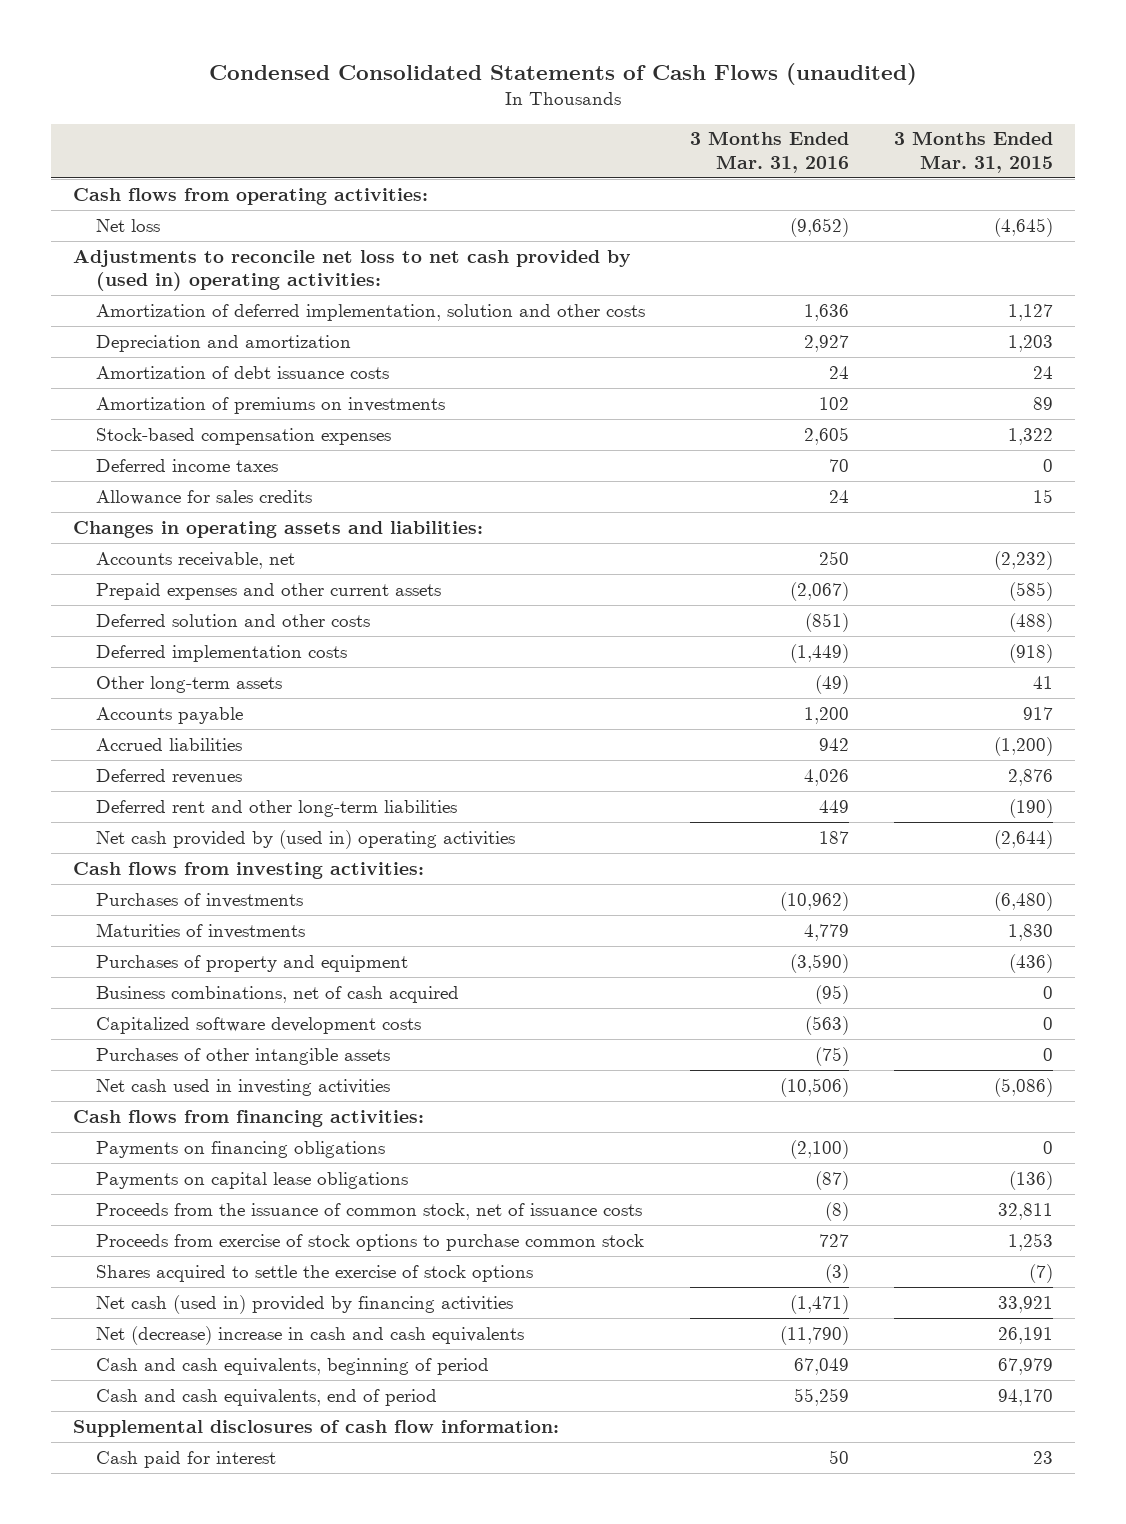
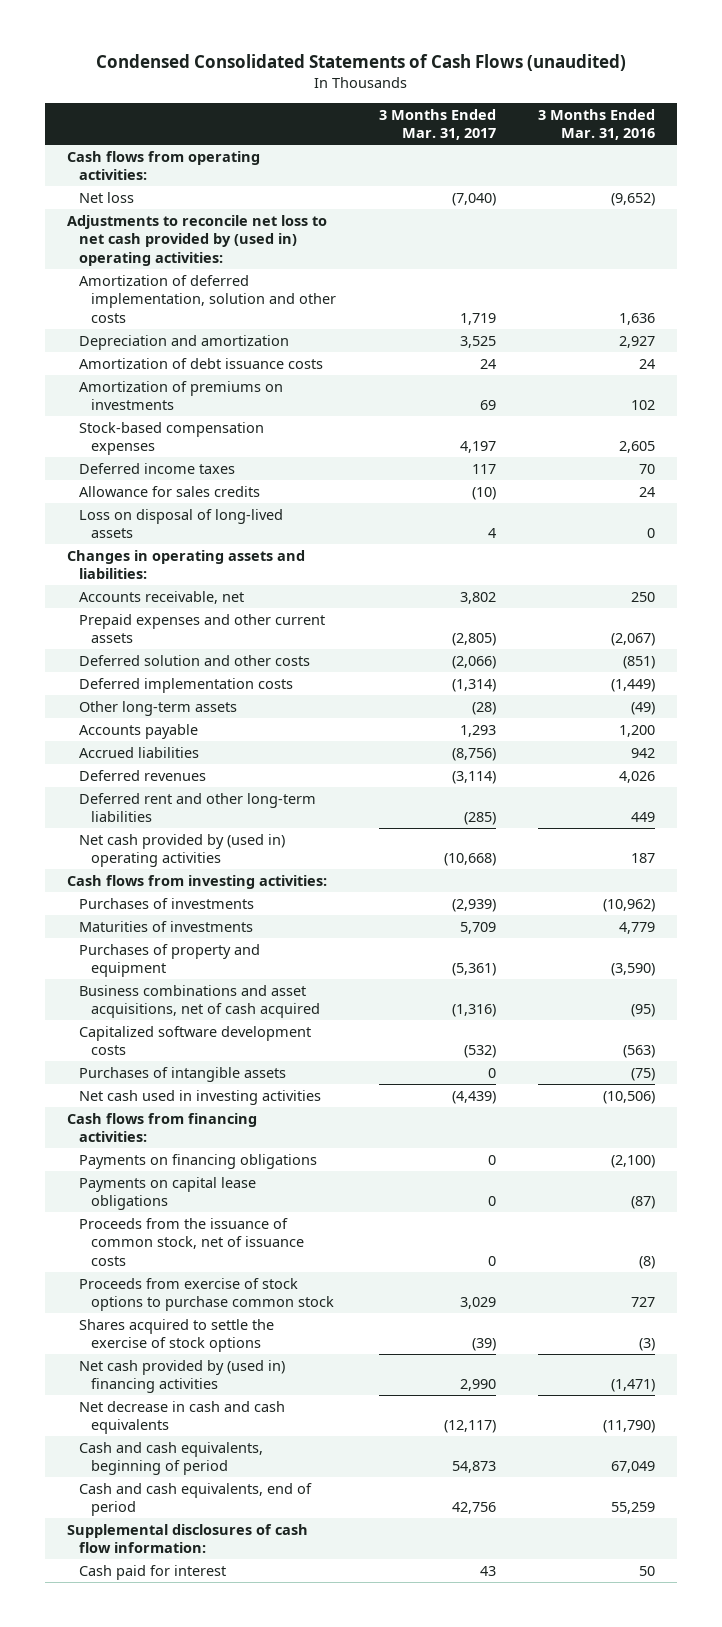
[894,131,1054,173] 3 Months Ended Mar. 31, 2015 -> none
none -> [378,108,496,141] 3 Months Ended Mar. 31, 2017
none -> [78,508,283,539] Loss on disposal of long-lived assets
[96,985,460,1003] Business combinations, net of cash acquired -> [78,984,321,1019] Business combinations and asset acquisitions, net of cash acquired
[96,1047,391,1065] Purchases of other intangible assets -> [78,1066,286,1082] Purchases of intangible assets
[96,1294,514,1314] Net cash (used in) provided by financing activities -> [78,1359,285,1394] Net cash provided by (used in) financing activities
[96,1325,525,1345] Net (decrease) increase in cash and cash equivalents -> [78,1400,285,1435] Net decrease in cash and cash equivalents

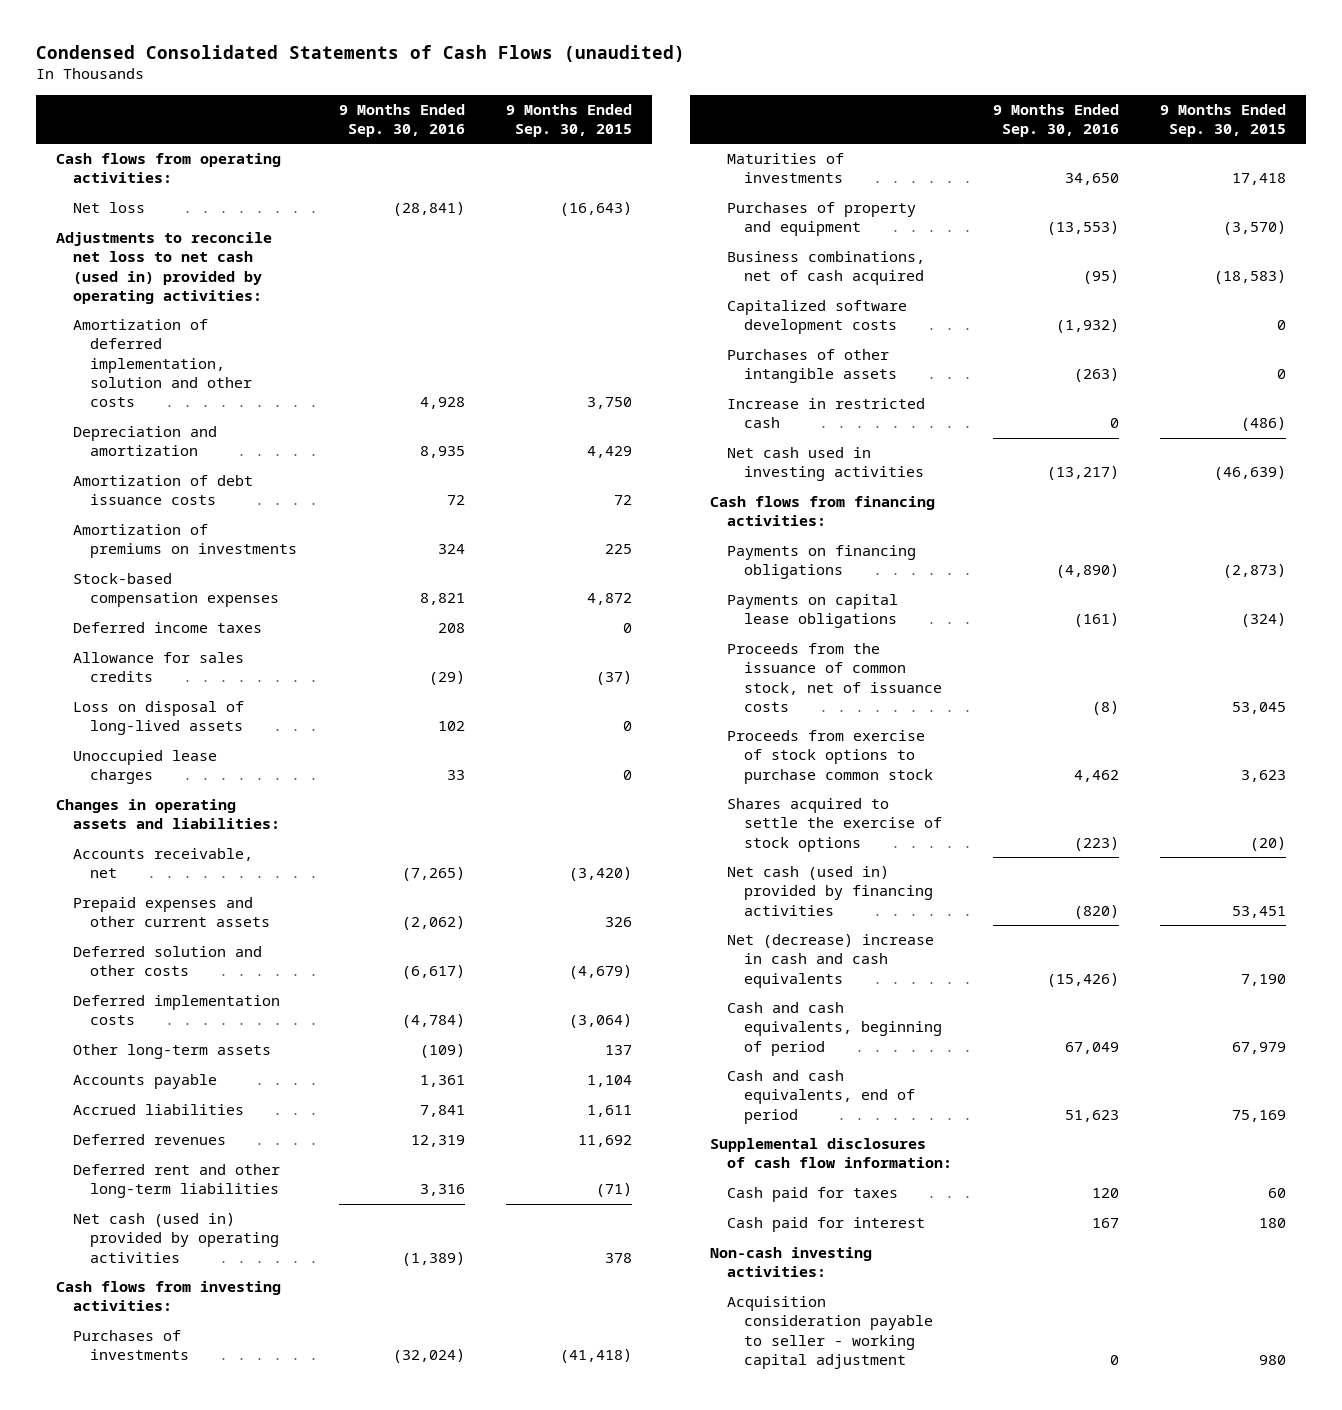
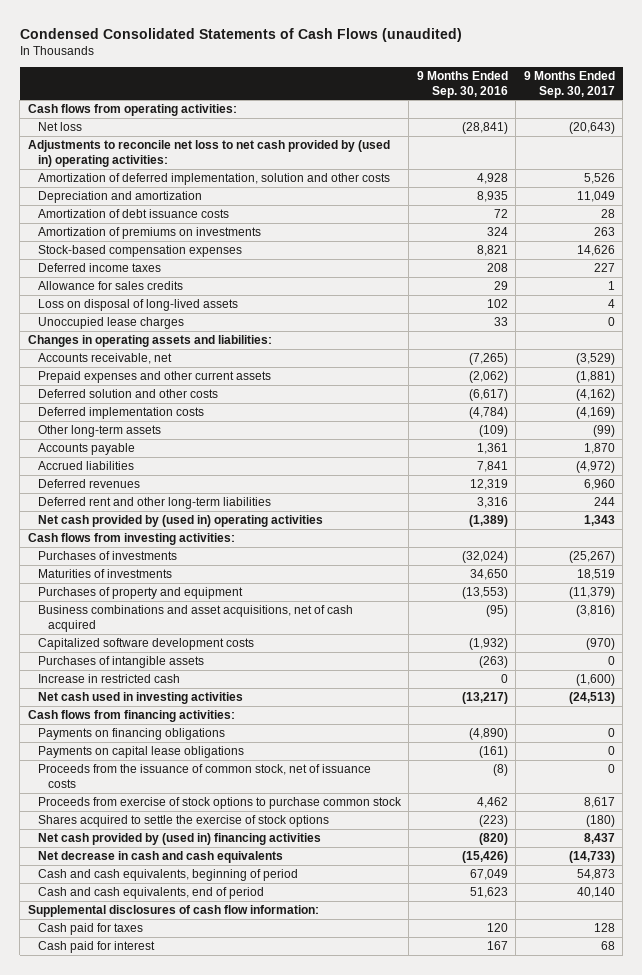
[505,103,632,137] 9 Months Ended Sep. 30, 2015 -> none
none -> [523,70,615,98] 9 Months Ended Sep. 30, 2017
[56,232,273,304] Adjustments to reconcile net loss to net cash (used in) provided by operating activities: -> [27,140,390,167] Adjustments to reconcile net loss to net cash provided by (used in) operating activities:
[428,671,465,686] (29) -> [493,281,508,291] 29
[73,1213,279,1263] Net cash (used in) provided by operating activities -> [38,515,324,528] Net cash provided by (used in) operating activities
[726,251,925,286] Business combinations, net of cash acquired -> [38,605,354,632] Business combinations and asset acquisitions, net of cash acquired
[726,349,897,384] Purchases of other intangible assets -> [38,656,205,669] Purchases of intangible assets
[726,866,933,916] Net cash (used in) provided by financing activities -> [38,833,322,846] Net cash provided by (used in) financing activities
[726,934,934,988] Net (decrease) increase in cash and cash equivalents -> [38,851,284,864] Net decrease in cash and cash equivalents
[710,1247,873,1278] Non-cash investing activities: -> none
[726,1296,933,1369] Acquisition consideration payable to seller - working capital adjustment -> none

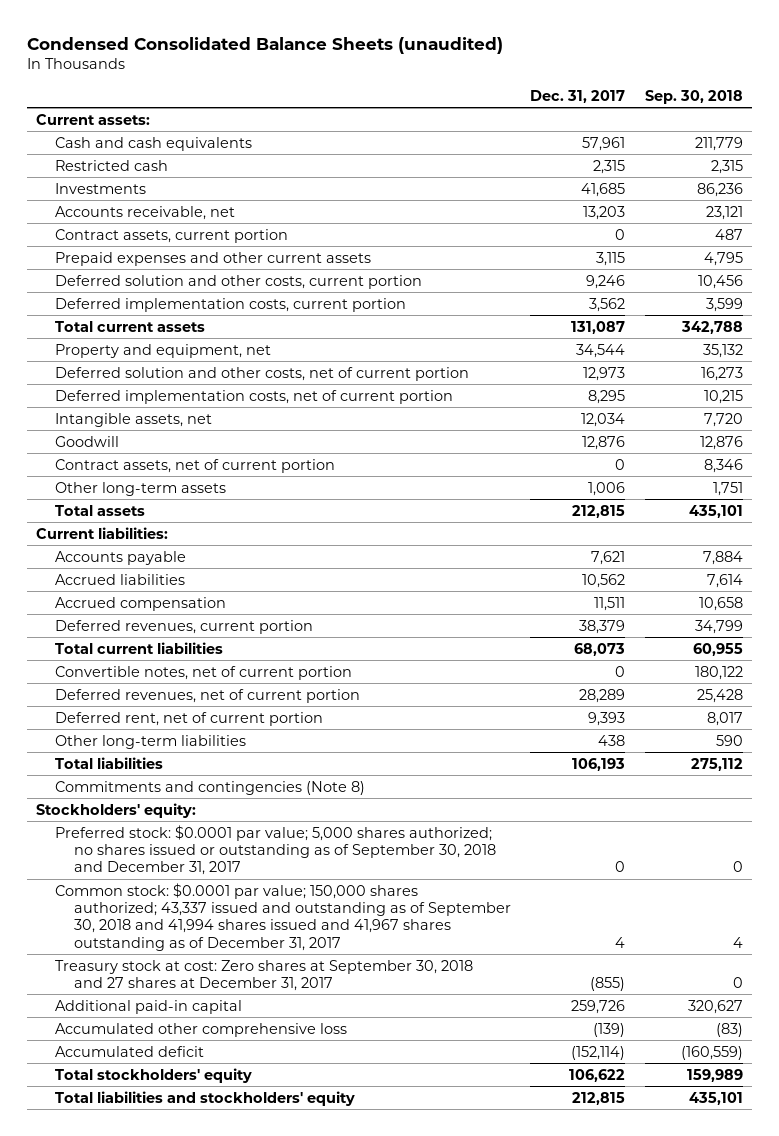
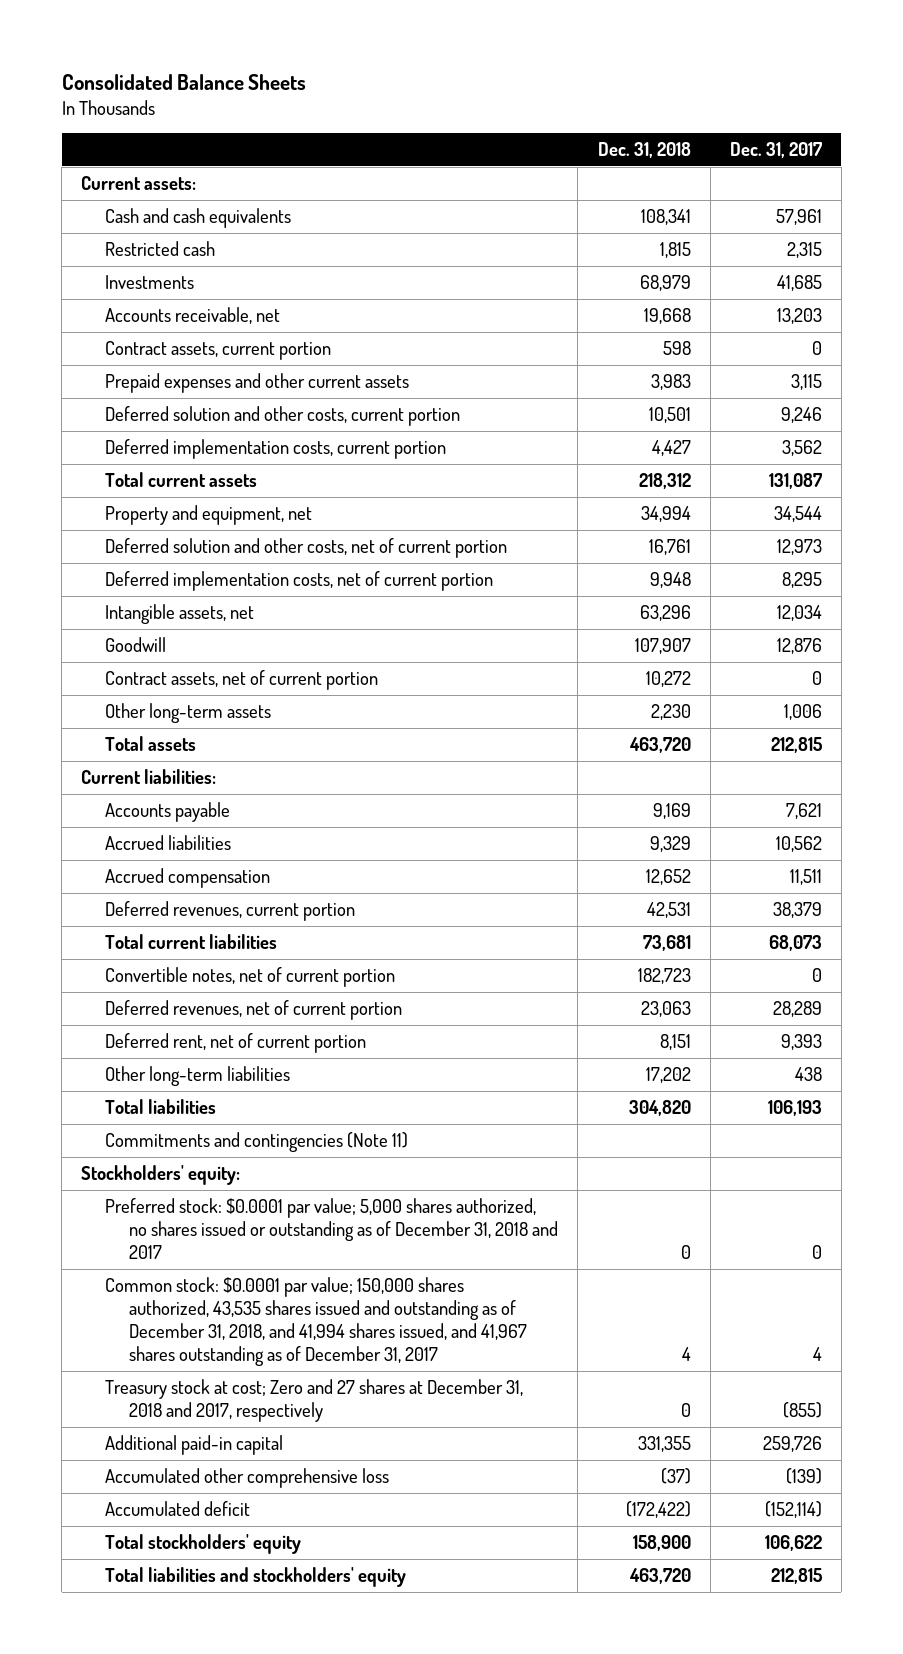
[26,36,503,54] Condensed Consolidated Balance Sheets (unaudited) -> [61,74,306,91] Consolidated Balance Sheets
[644,89,743,104] Sep. 30, 2018 -> none
none -> [597,142,691,159] Dec. 31, 2018
[55,780,366,795] Commitments and contingencies (Note 8) -> [105,1132,409,1153] Commitments and contingencies (Note 11)
[55,824,496,876] Preferred stock: $0.0001 par value; 5,000 shares authorized; no shares issued or outstanding as of September 30, 2018 and December 31, 2017 -> [105,1198,559,1260] Preferred stock: $0.0001 par value; 5,000 shares authorized, no shares issued or outstanding as of December 31, 2018 and 2017
[55,882,511,951] Common stock: $0.0001 par value; 150,000 shares authorized; 43,337 issued and outstanding as of September 30, 2018 and 41,994 shares issued and 41,967 shares outstanding as of December 31, 2017 -> [105,1277,528,1367] Common stock: $0.0001 par value; 150,000 shares authorized, 43,535 shares issued and outstanding as of December 31, 2018, and 41,994 shares issued, and 41,967 shares outstanding as of December 31, 2017
[55,959,474,992] Treasury stock at cost: Zero shares at September 30, 2018 and 27 shares at December 31, 2017 -> [105,1379,524,1423] Treasury stock at cost; Zero and 27 shares at December 31, 2018 and 2017, respectively

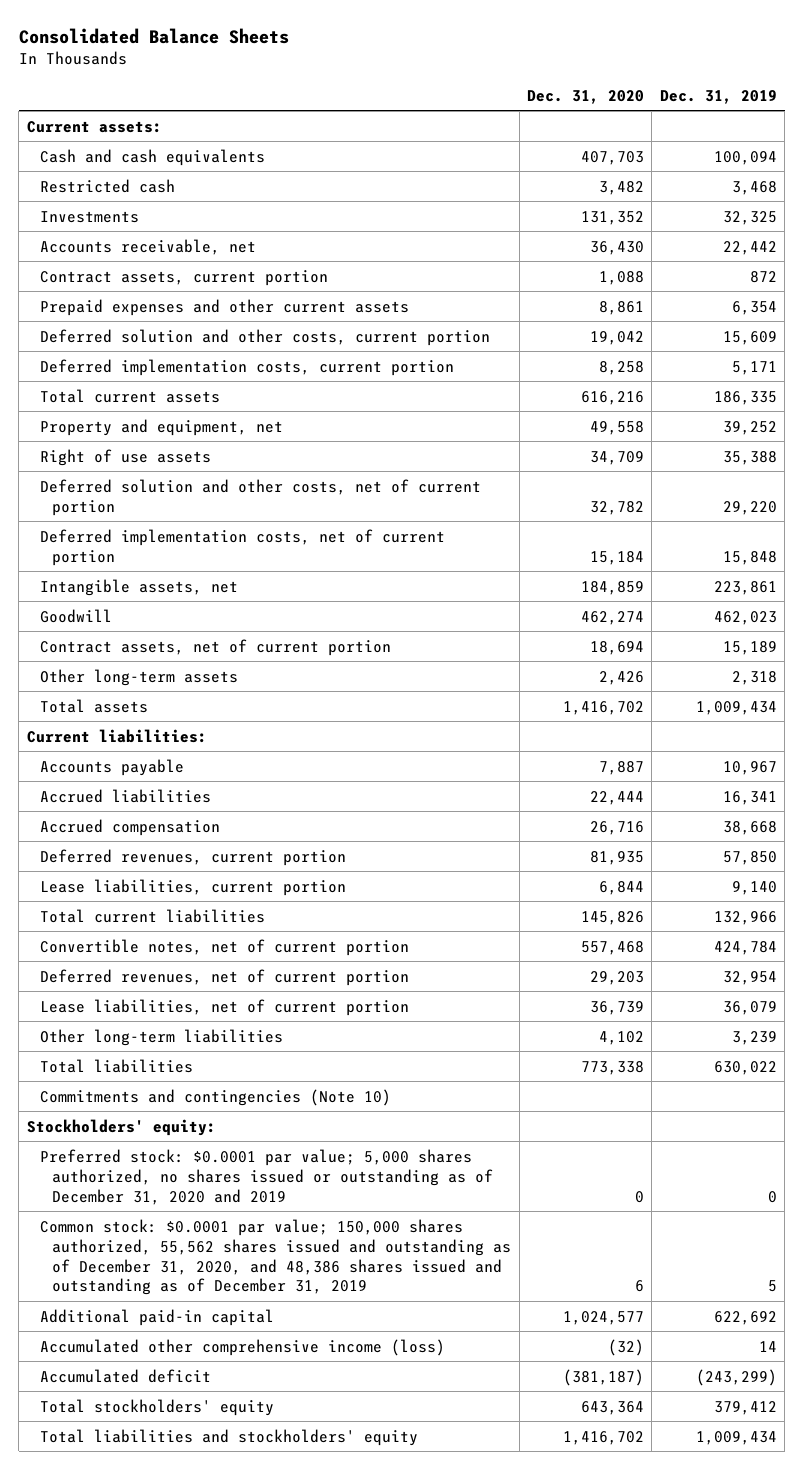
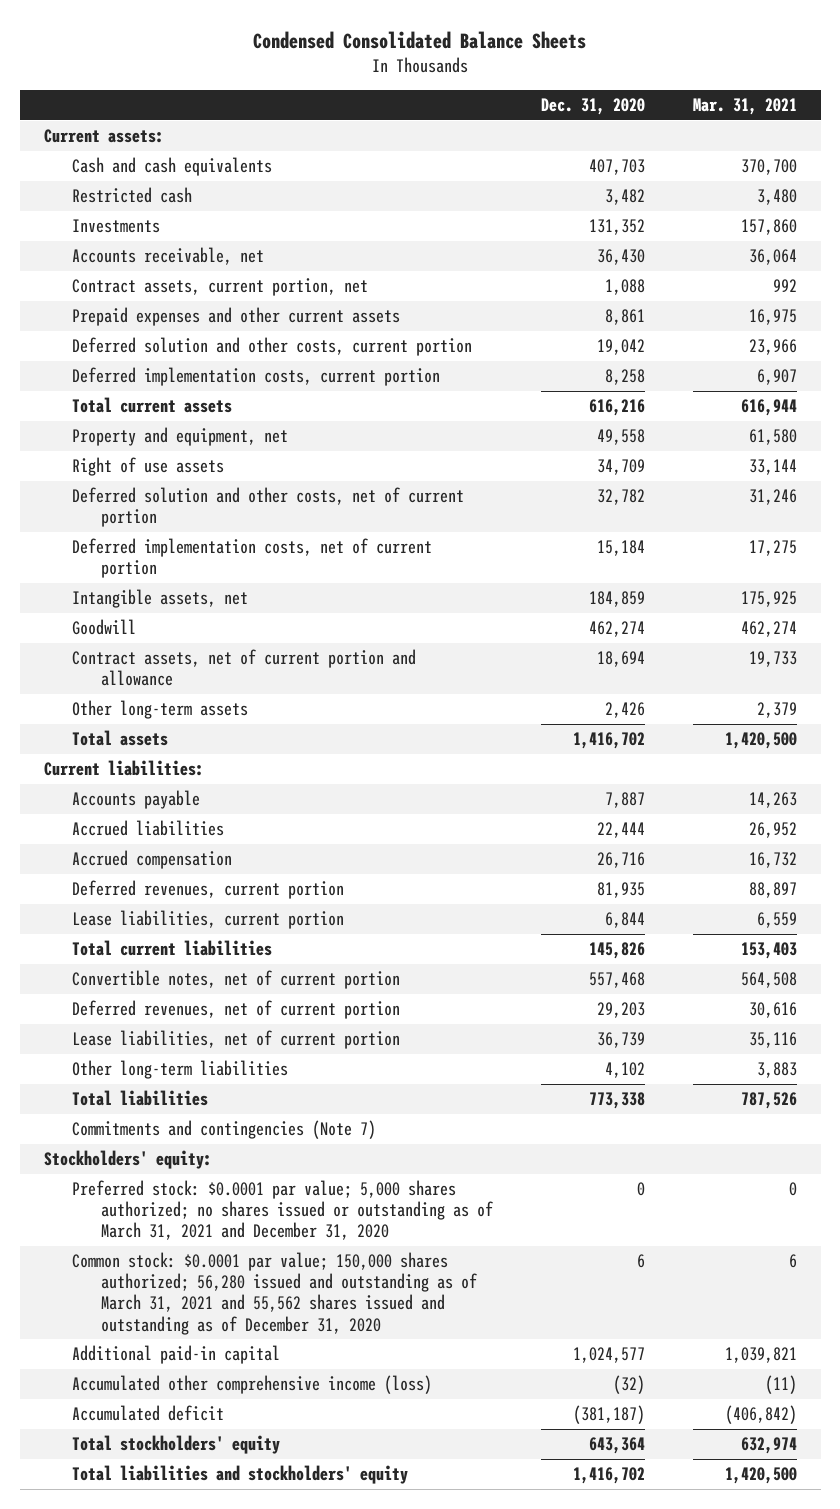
[18,28,289,45] Consolidated Balance Sheets -> [253,30,587,49] Condensed Consolidated Balance Sheets
[659,89,777,104] Dec. 31, 2019 -> none
none -> [692,98,797,116] Mar. 31, 2021
[39,269,328,286] Contract assets, current portion -> [72,278,369,297] Contract assets, current portion, net
[39,638,391,656] Contract assets, net of current portion -> [72,649,417,687] Contract assets, net of current portion and allowance
[39,1088,391,1106] Commitments and contingencies (Note 10) -> [72,1120,377,1140] Commitments and contingencies (Note 7)
[39,1148,494,1205] Preferred stock: $0.0001 par value; 5,000 shares authorized, no shares issued or outstanding as of December 31, 2020 and 2019 -> [72,1180,493,1241] Preferred stock: $0.0001 par value; 5,000 shares authorized; no shares issued or outstanding as of March 31, 2021 and December 31, 2020
[39,1218,512,1296] Common stock: $0.0001 par value; 150,000 shares authorized, 55,562 shares issued and outstanding as of December 31, 2020, and 48,386 shares issued and outstanding as of December 31, 2019 -> [72,1252,477,1335] Common stock: $0.0001 par value; 150,000 shares authorized; 56,280 issued and outstanding as of March 31, 2021 and 55,562 shares issued and outstanding as of December 31, 2020

